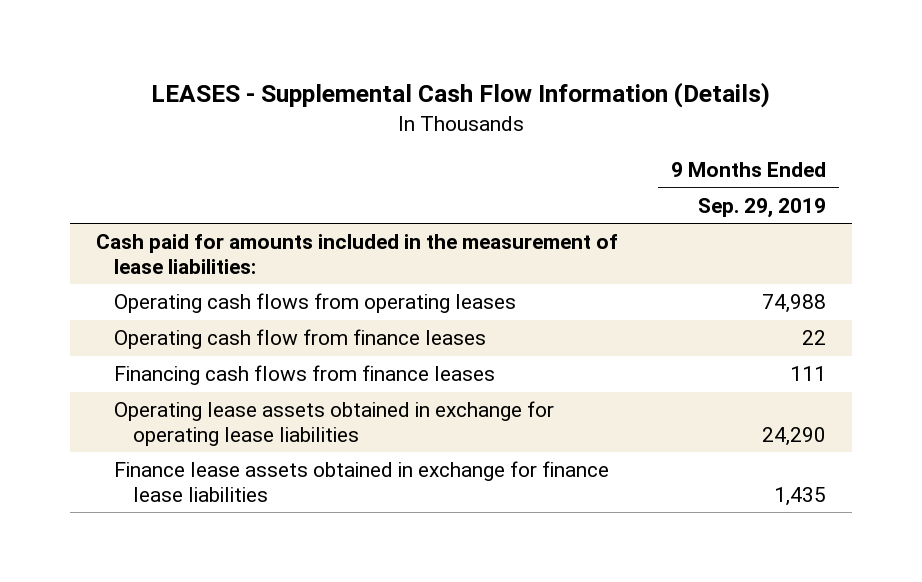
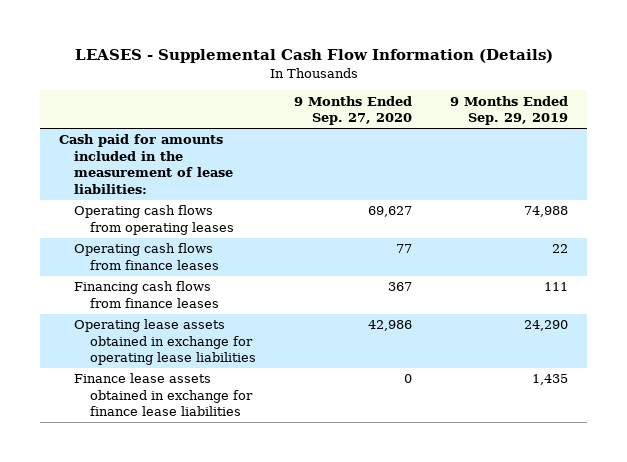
none -> [293,95,412,126] 9 Months Ended Sep. 27, 2020
[114,329,487,350] Operating cash flow from finance leases -> [74,243,219,270] Operating cash flows from finance leases

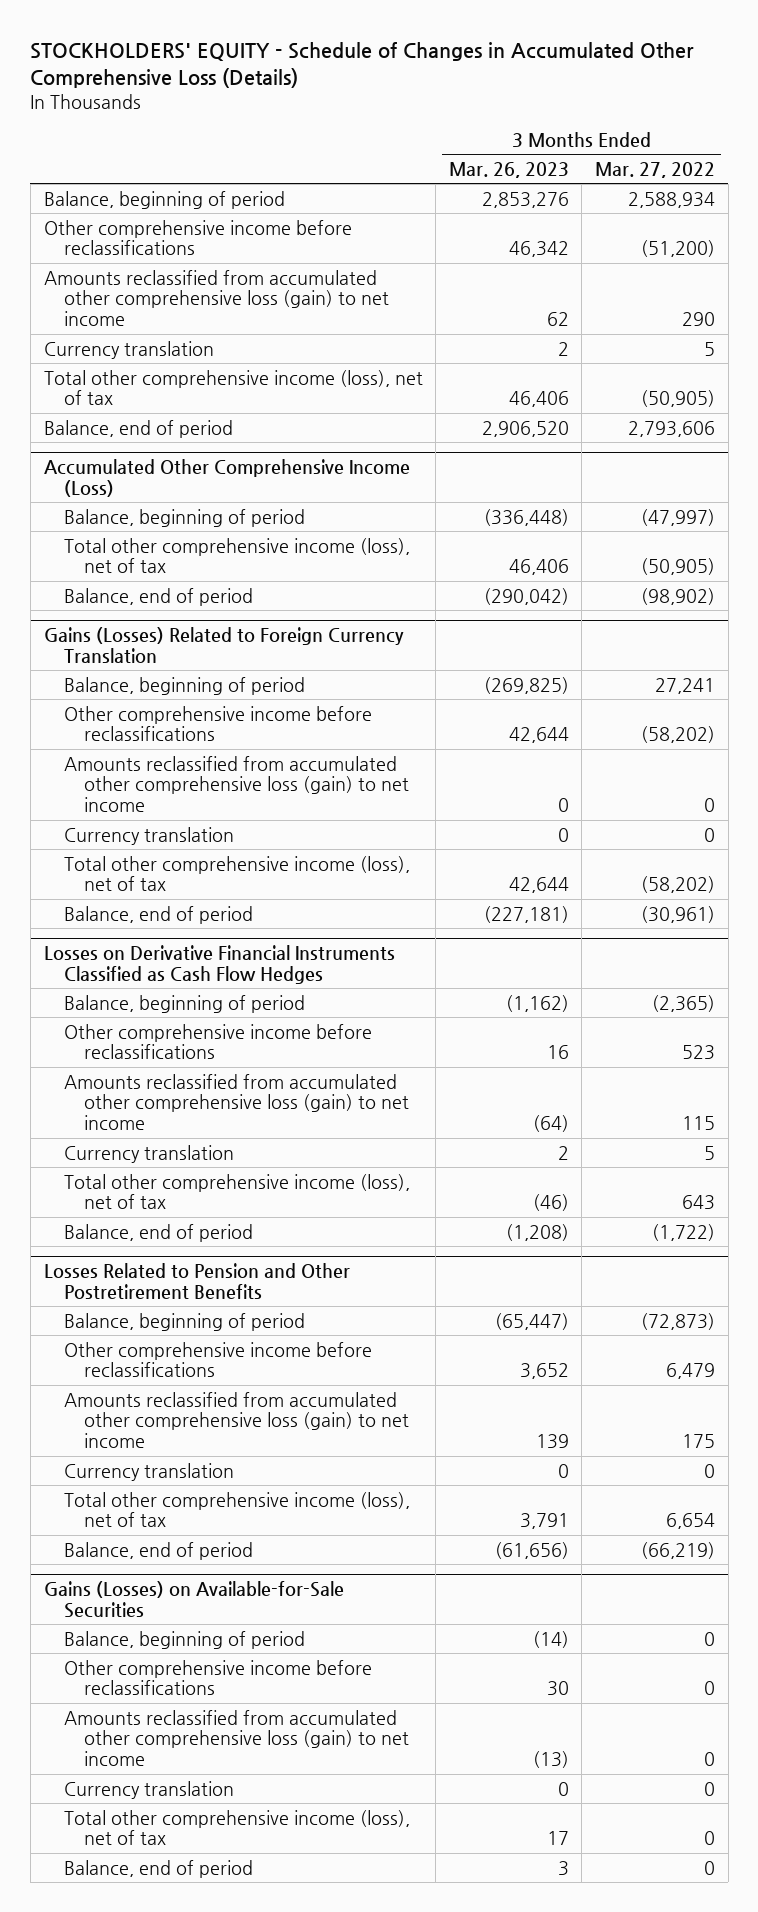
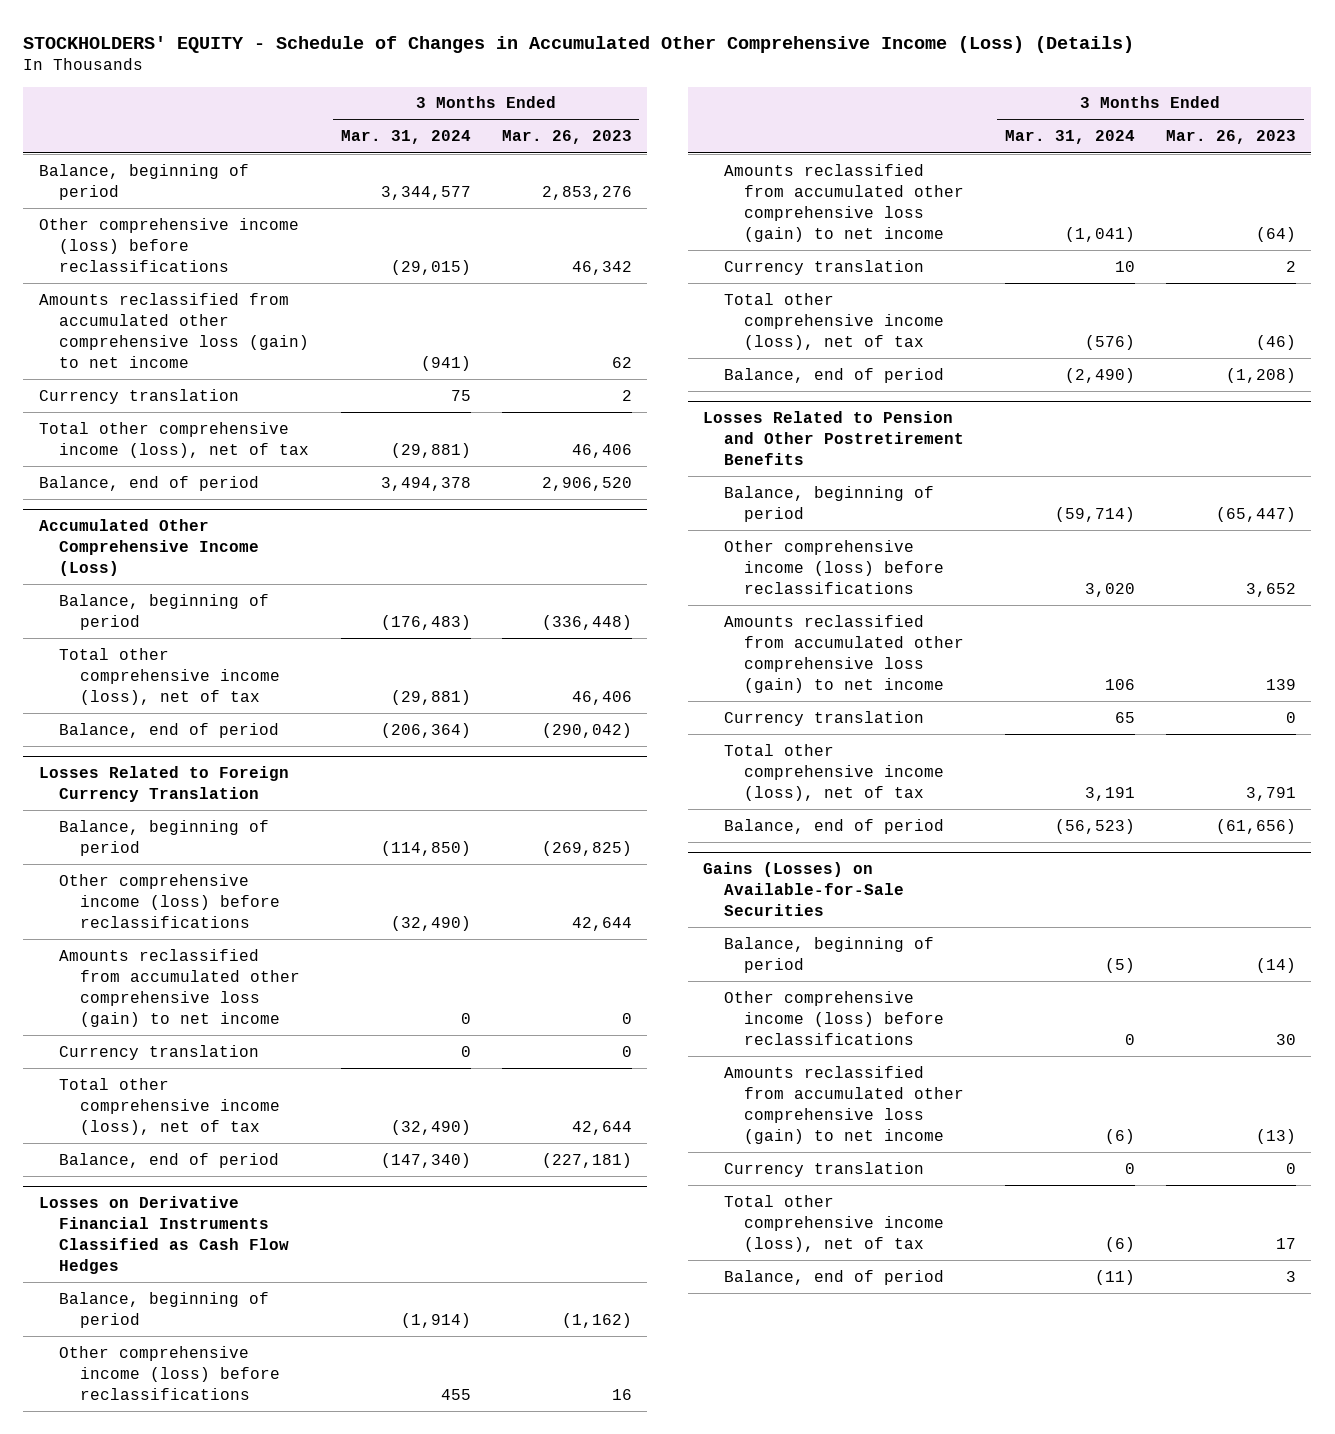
[30,42,695,89] STOCKHOLDERS' EQUITY - Schedule of Changes in Accumulated Other Comprehensive Loss (Details) -> [23,35,1135,53] STOCKHOLDERS' EQUITY - Schedule of Changes in Accumulated Other Comprehensive Income (Loss) (Details)
[594,161,715,178] Mar. 27, 2022 -> none
none -> [340,130,471,145] Mar. 31, 2024
[43,219,352,256] Other comprehensive income before reclassifications -> [39,217,300,272] Other comprehensive income (loss) before reclassifications
[43,627,404,663] Gains (Losses) Related to Foreign Currency Translation -> [39,766,290,803] Losses Related to Foreign Currency Translation
[63,705,372,742] Other comprehensive income before reclassifications -> [59,873,280,928] Other comprehensive income (loss) before reclassifications
[63,1023,372,1060] Other comprehensive income before reclassifications -> [59,1345,280,1400] Other comprehensive income (loss) before reclassifications
[63,1341,372,1378] Other comprehensive income before reclassifications -> [723,539,945,594] Other comprehensive income (loss) before reclassifications
[63,1659,372,1696] Other comprehensive income before reclassifications -> [723,990,945,1045] Other comprehensive income (loss) before reclassifications

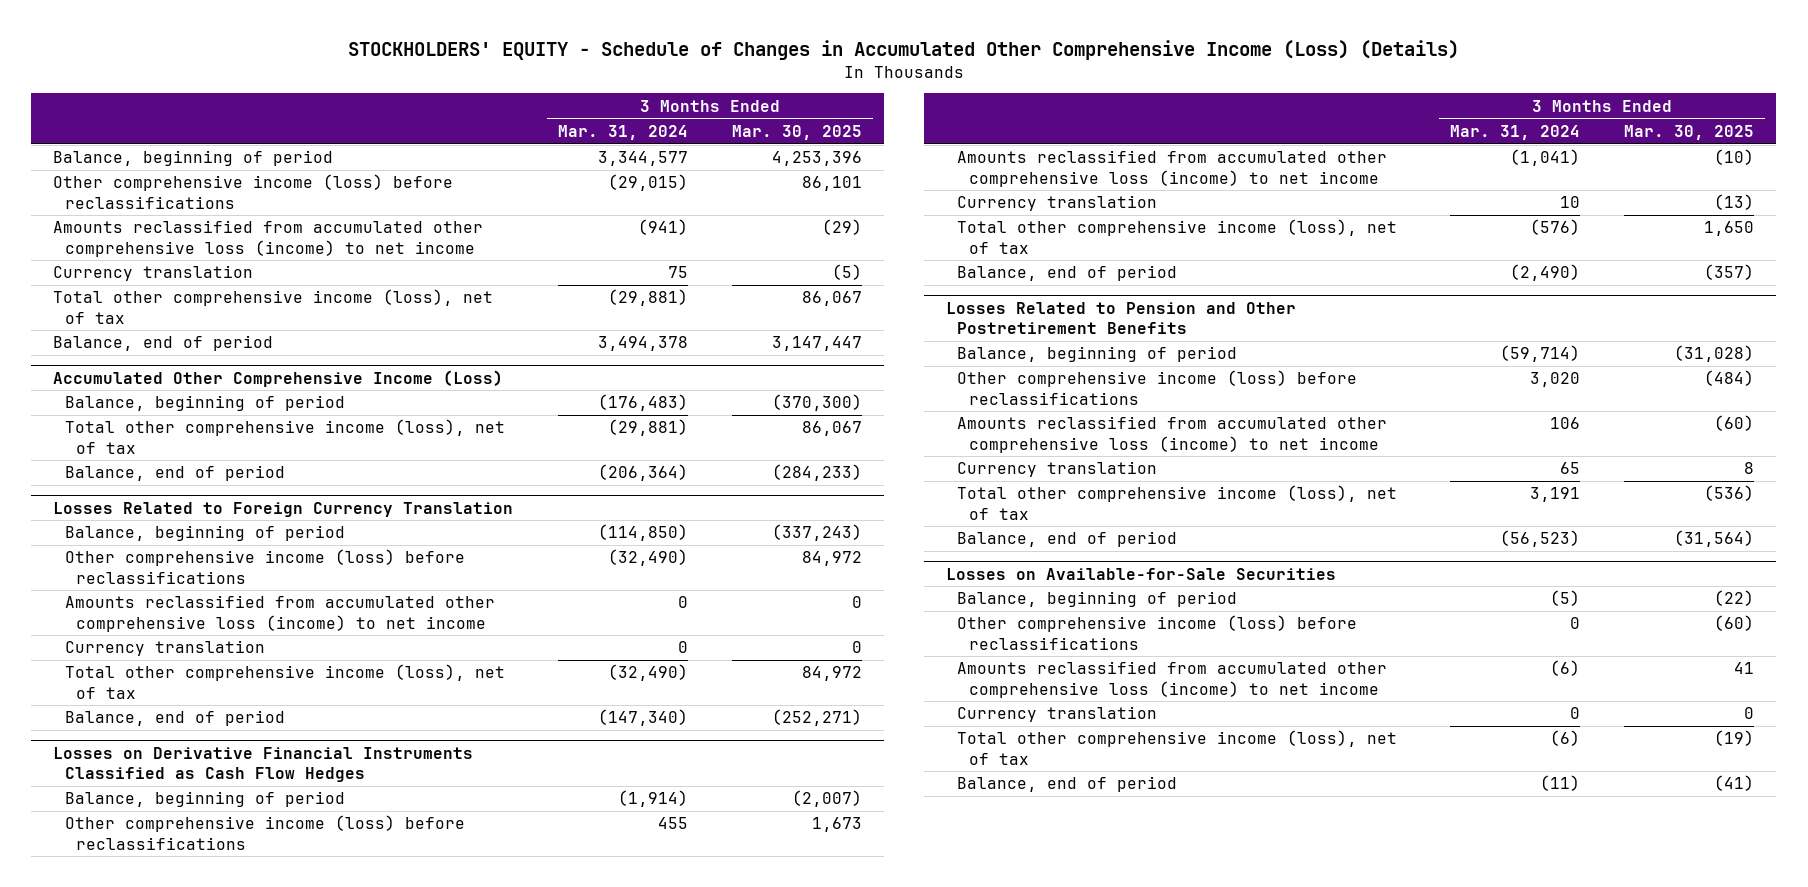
[501,130,632,145] Mar. 26, 2023 -> none
none -> [731,125,862,141] Mar. 30, 2025
[39,292,310,368] Amounts reclassified from accumulated other comprehensive loss (gain) to net income -> [53,220,484,257] Amounts reclassified from accumulated other comprehensive loss (income) to net income
[59,948,300,1027] Amounts reclassified from accumulated other comprehensive loss (gain) to net income -> [64,595,495,632] Amounts reclassified from accumulated other comprehensive loss (income) to net income
[723,163,965,242] Amounts reclassified from accumulated other comprehensive loss (gain) to net income -> [957,150,1388,187] Amounts reclassified from accumulated other comprehensive loss (income) to net income
[723,614,965,693] Amounts reclassified from accumulated other comprehensive loss (gain) to net income -> [957,416,1388,453] Amounts reclassified from accumulated other comprehensive loss (income) to net income
[703,862,904,917] Gains (Losses) on Available-for-Sale Securities -> [945,567,1336,580] Losses on Available-for-Sale Securities
[723,1065,965,1144] Amounts reclassified from accumulated other comprehensive loss (gain) to net income -> [957,661,1388,698] Amounts reclassified from accumulated other comprehensive loss (income) to net income

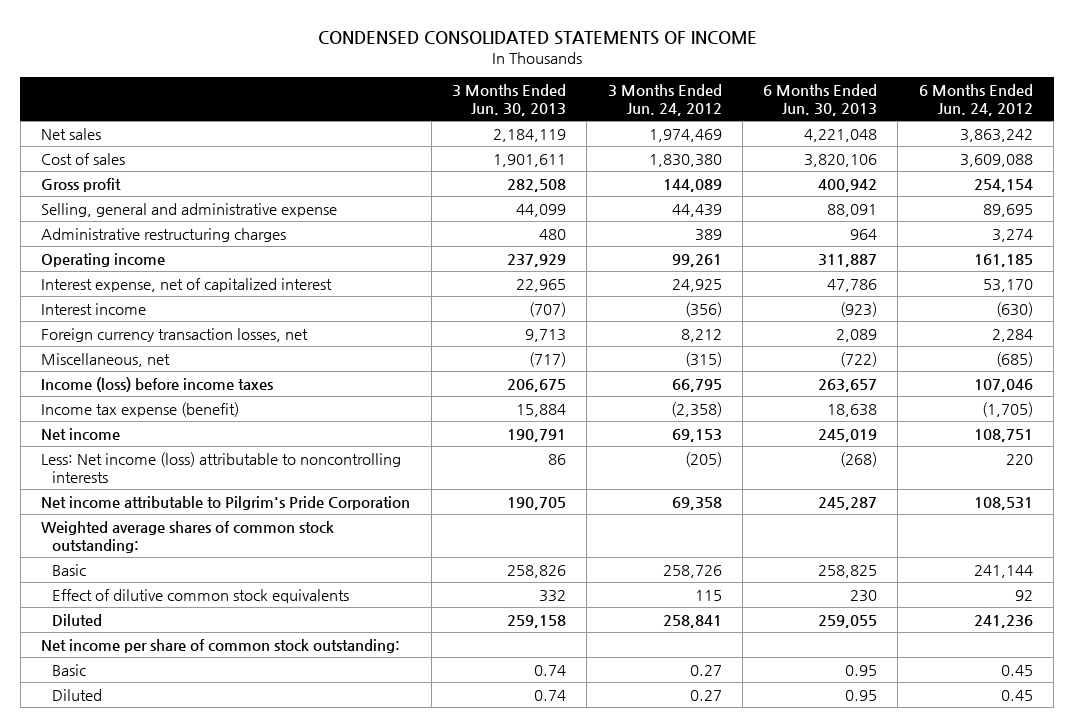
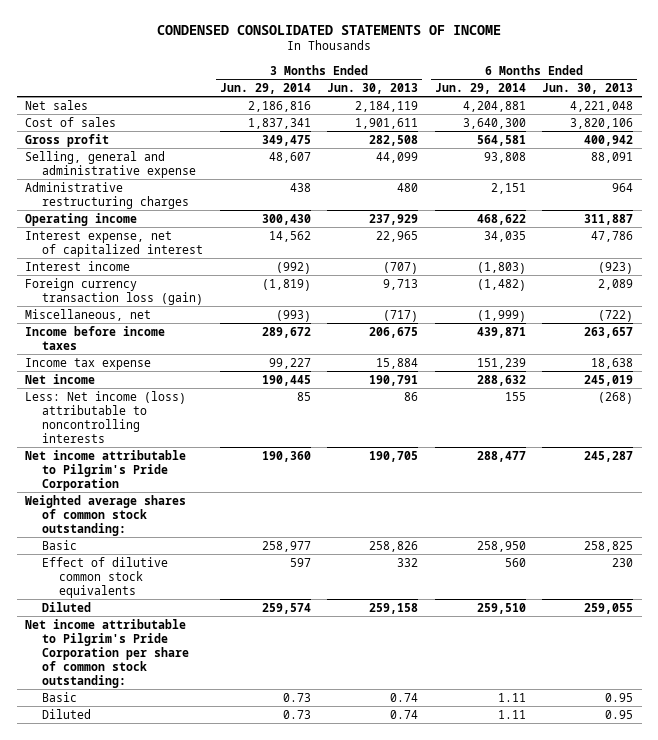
[607,83,722,116] 3 Months Ended Jun. 24, 2012 -> none
[918,83,1033,116] 6 Months Ended Jun. 24, 2012 -> none
none -> [219,82,311,94] Jun. 29, 2014
none -> [434,82,526,94] Jun. 29, 2014
[41,327,309,342] Foreign currency transaction losses, net -> [25,277,204,305] Foreign currency transaction loss (gain)
[41,376,274,392] Income (loss) before income taxes -> [25,325,166,350] Income before income taxes
[41,401,240,417] Income tax expense (benefit) -> [25,357,152,370] Income tax expense
[41,638,401,653] Net income per share of common stock outstanding: -> [25,618,190,688] Net income attributable to Pilgrim's Pride Corporation per share of common stock outstanding:

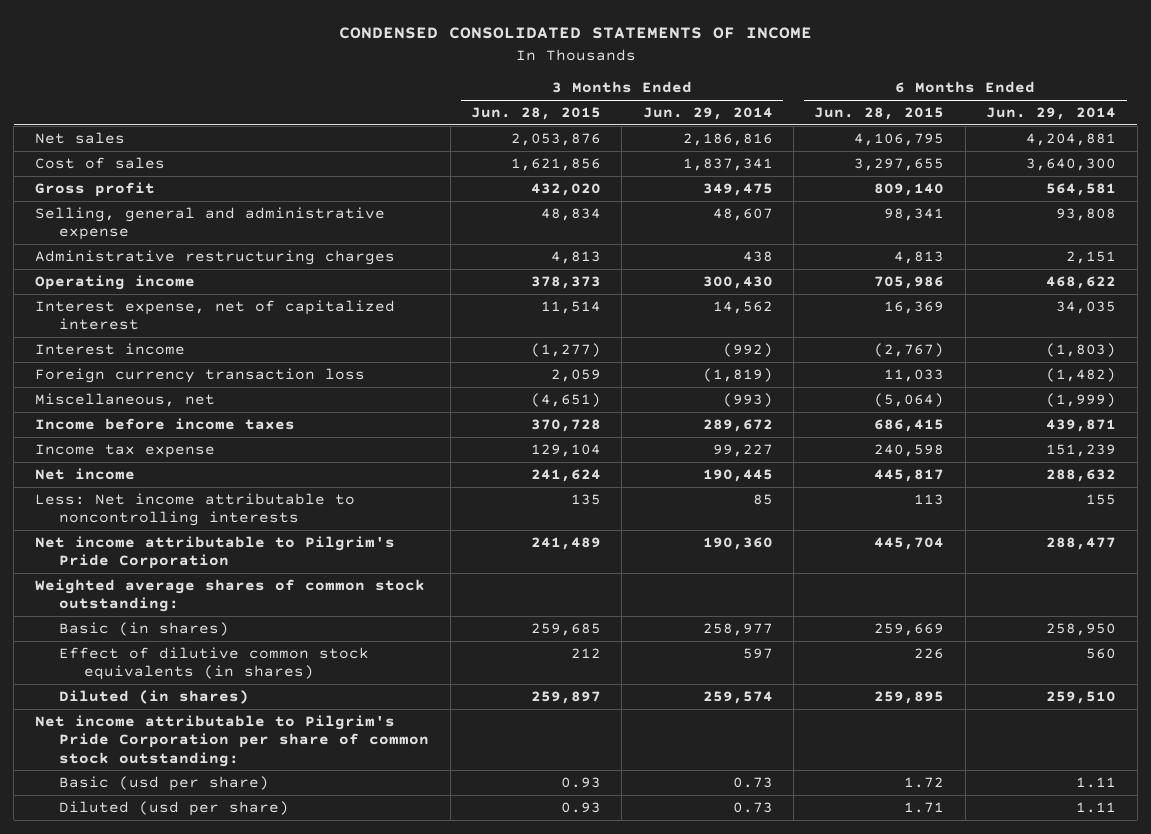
[327,82,419,94] Jun. 30, 2013 -> none
[542,82,634,94] Jun. 30, 2013 -> none
none -> [470,107,601,121] Jun. 28, 2015
none -> [814,107,945,121] Jun. 28, 2015
[25,277,204,305] Foreign currency transaction loss (gain) -> [34,367,365,383] Foreign currency transaction loss
[25,390,187,443] Less: Net income (loss) attributable to noncontrolling interests -> [34,492,355,527] Less: Net income attributable to noncontrolling interests
[42,539,78,550] Basic -> [59,621,230,636] Basic (in shares)
[42,556,169,598] Effect of dilutive common stock equivalents -> [59,646,370,681] Effect of dilutive common stock equivalents (in shares)
[42,601,92,612] Diluted -> [59,689,250,704] Diluted (in shares)
[42,691,78,702] Basic -> [59,775,270,791] Basic (usd per share)
[42,708,92,719] Diluted -> [59,800,290,816] Diluted (usd per share)

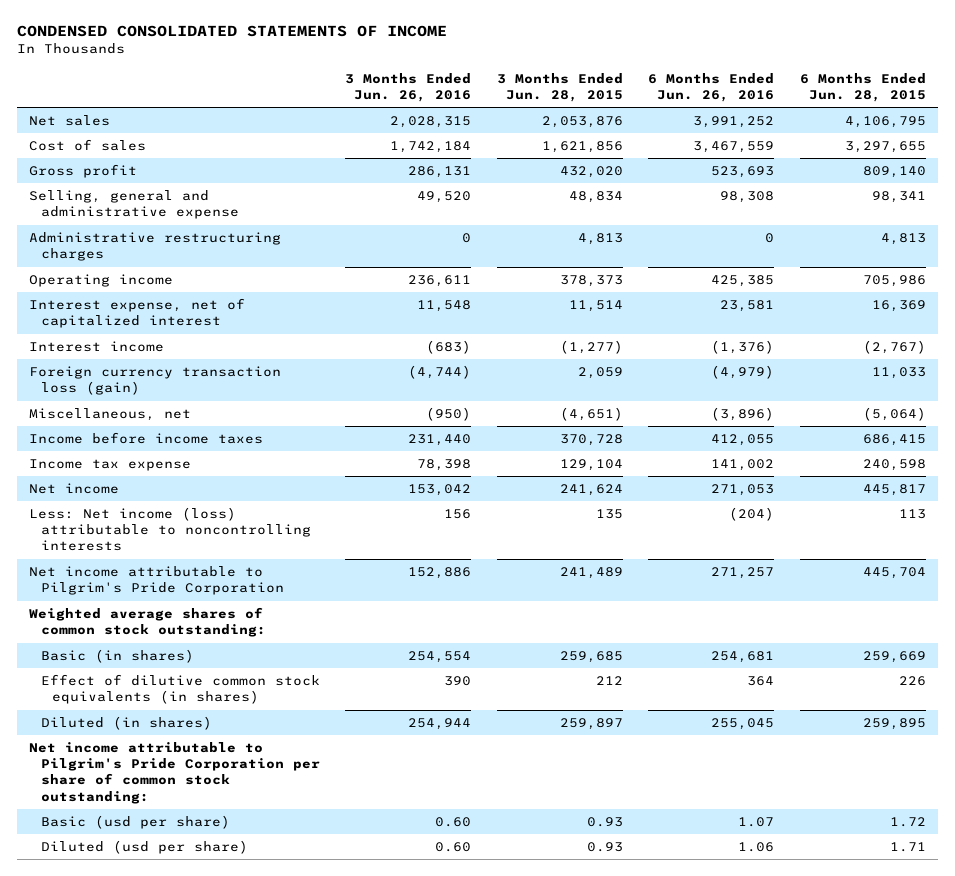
[642,107,773,121] Jun. 29, 2014 -> none
[986,107,1117,121] Jun. 29, 2014 -> none
none -> [345,72,472,102] 3 Months Ended Jun. 26, 2016
none -> [648,72,775,102] 6 Months Ended Jun. 26, 2016
[34,367,365,383] Foreign currency transaction loss -> [29,366,282,396] Foreign currency transaction loss (gain)
[34,492,355,527] Less: Net income attributable to noncontrolling interests -> [29,507,311,552] Less: Net income (loss) attributable to noncontrolling interests

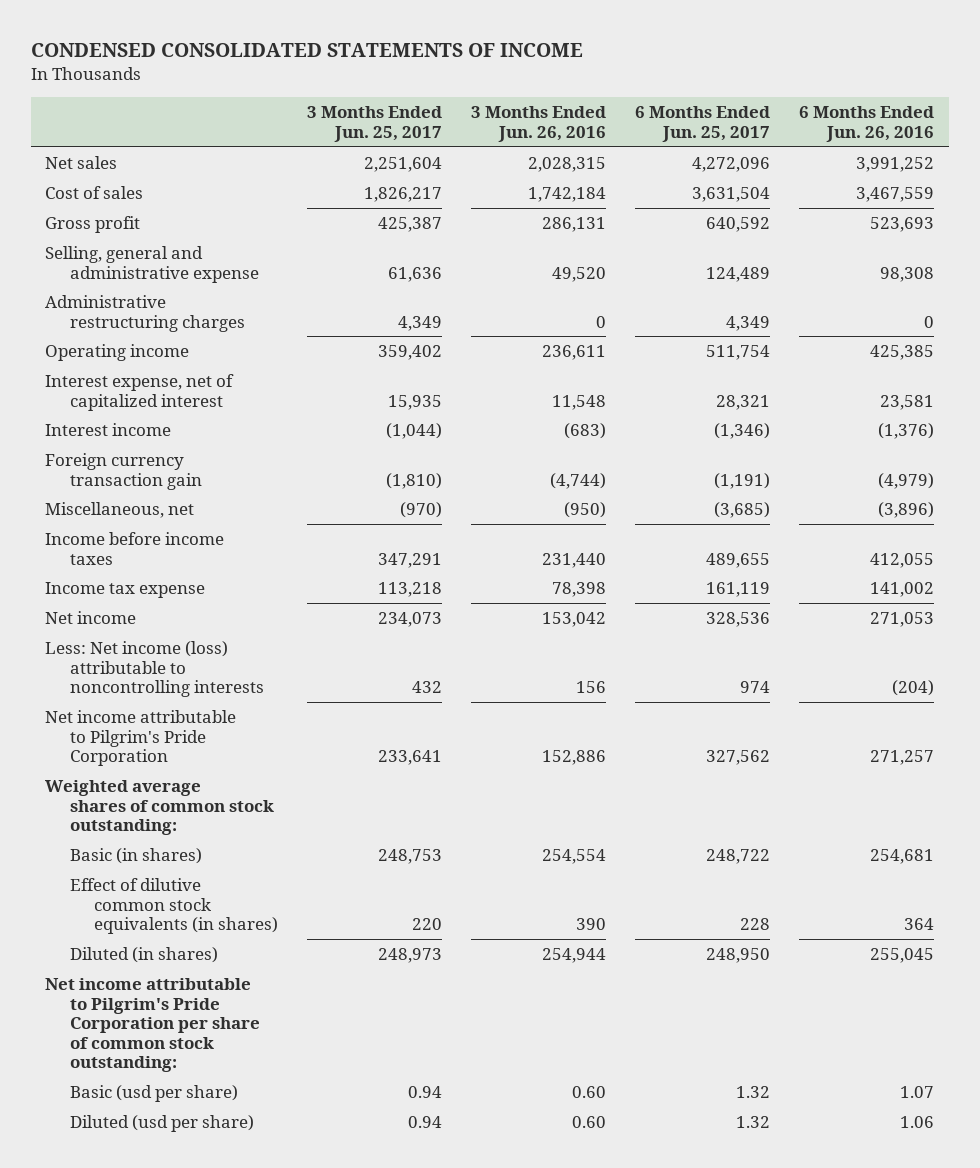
[496,72,623,102] 3 Months Ended Jun. 28, 2015 -> none
[799,72,926,102] 6 Months Ended Jun. 28, 2015 -> none
none -> [307,106,443,142] 3 Months Ended Jun. 25, 2017
none -> [635,106,771,142] 6 Months Ended Jun. 25, 2017
[29,366,282,396] Foreign currency transaction loss (gain) -> [45,453,202,490] Foreign currency transaction gain

